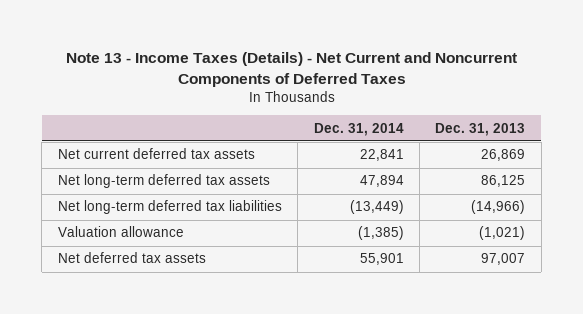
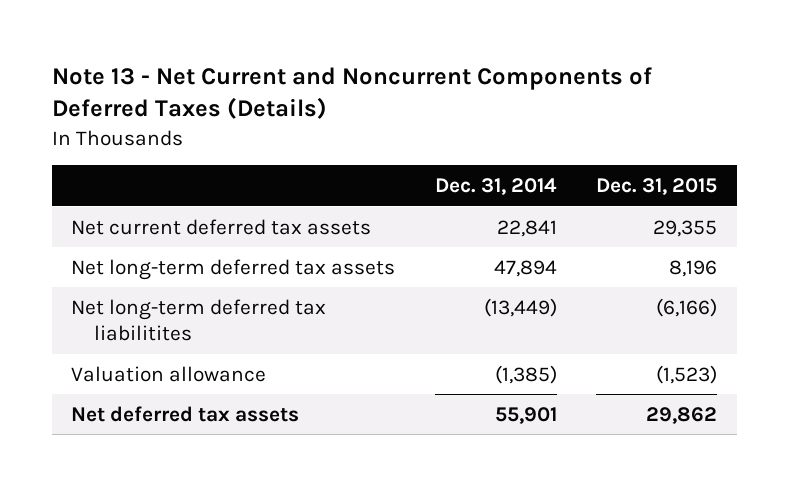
[65,51,517,87] Note 13 - Income Taxes (Details) - Net Current and Noncurrent Components of Deferred Taxes -> [51,66,652,120] Note 13 - Net Current and Noncurrent Components of Deferred Taxes (Details)
[435,122,526,136] Dec. 31, 2013 -> none
none -> [596,178,718,196] Dec. 31, 2015
[57,200,282,215] Net long-term deferred tax liabilities -> [71,298,327,342] Net long-term deferred tax liabilitites

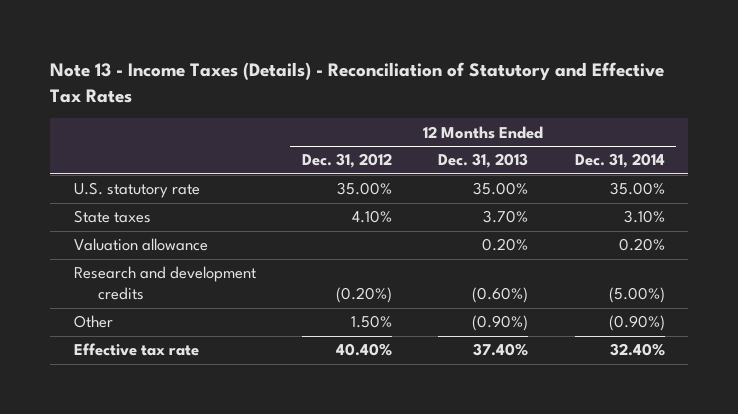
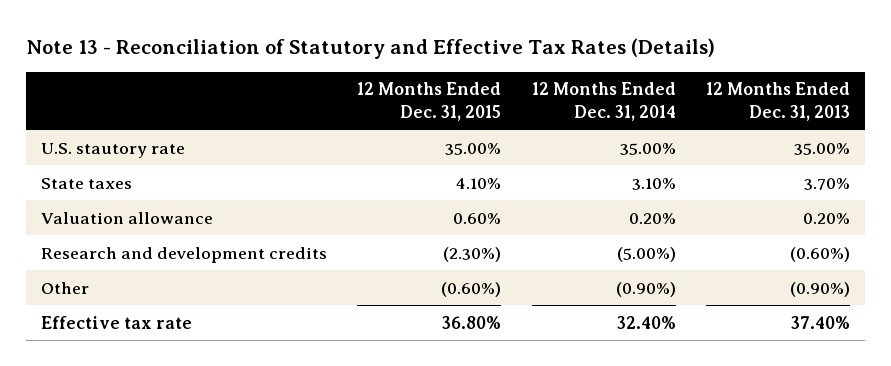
[50,62,665,103] Note 13 - Income Taxes (Details) - Reconciliation of Statutory and Effective Tax Rates -> [26,37,716,59] Note 13 - Reconciliation of Statutory and Effective Tax Rates (Details)
[301,153,392,169] Dec. 31, 2012 -> none
none -> [357,82,502,121] 12 Months Ended Dec. 31, 2015
[73,182,200,199] U.S. statutory rate -> [41,142,186,158] U.S. stautory rate

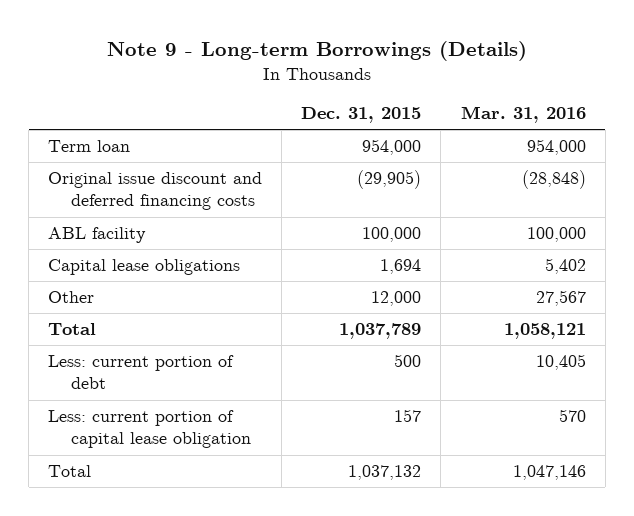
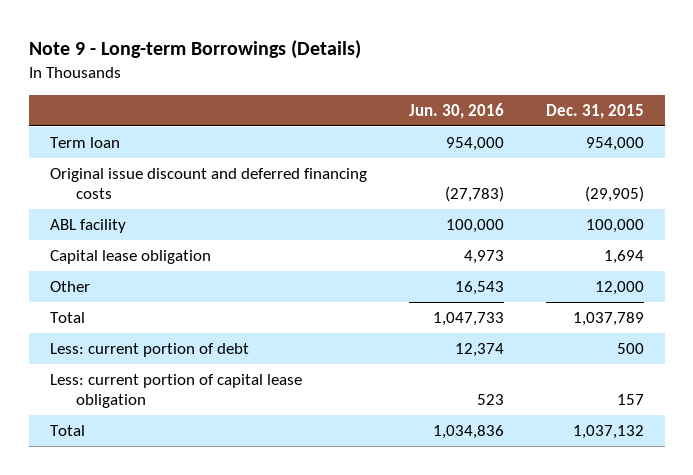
[460,106,586,124] Mar. 31, 2016 -> none
none -> [408,103,504,120] Jun. 30, 2016
[48,259,241,276] Capital lease obligations -> [49,249,211,264] Capital lease obligation

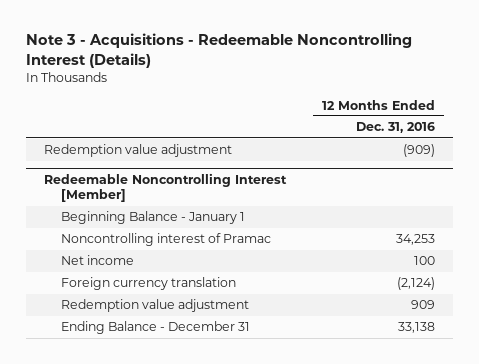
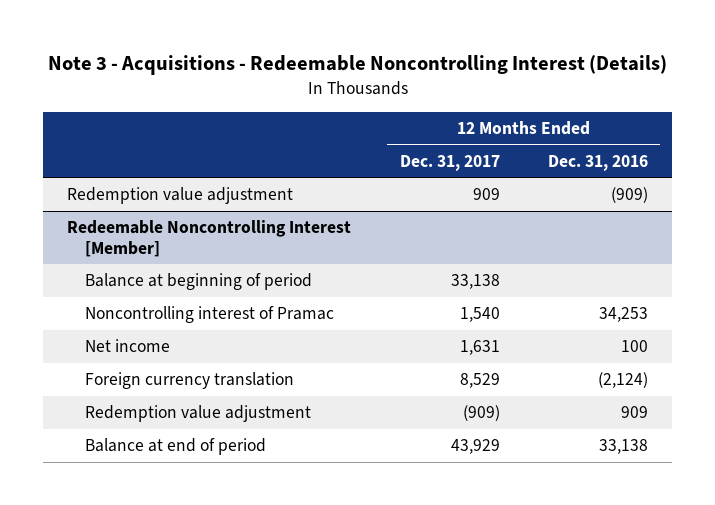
none -> [399,154,500,171] Dec. 31, 2017
[61,211,246,225] Beginning Balance - January 1 -> [84,273,312,291] Balance at beginning of period
[61,321,251,335] Ending Balance - December 31 -> [84,438,266,456] Balance at end of period

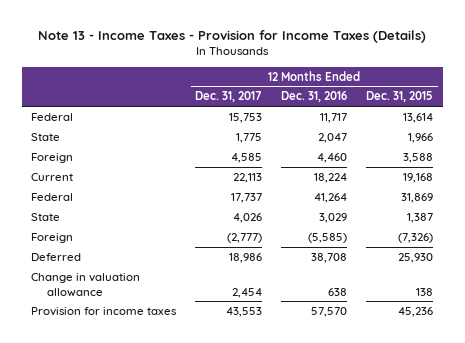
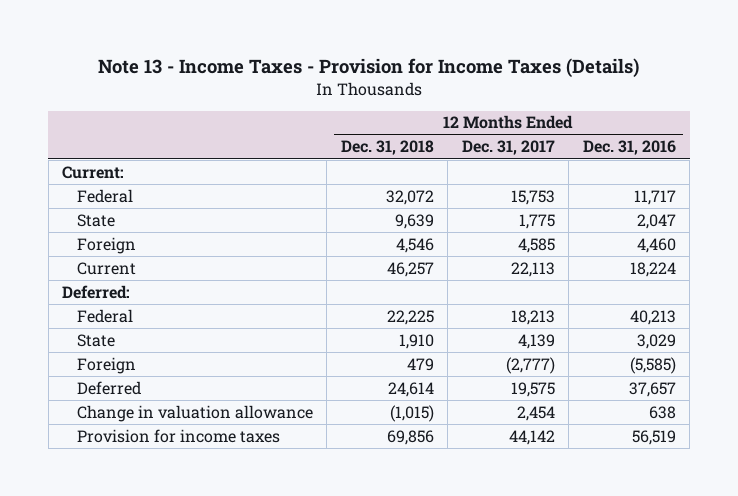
[366,91,434,103] Dec. 31, 2015 -> none
none -> [340,140,434,156] Dec. 31, 2018
none -> [62,165,125,179] Current:
none -> [62,284,131,299] Deferred:
[231,192,263,203] 17,737 -> [510,309,555,325] 18,213
[314,192,348,203] 41,264 -> [629,309,676,325] 40,213
[233,212,263,223] 4,026 -> [517,333,555,349] 4,139
[229,252,263,263] 18,986 -> [510,381,555,397] 19,575
[311,252,348,263] 38,708 -> [628,381,676,397] 37,657
[226,306,263,317] 43,553 -> [508,429,555,445] 44,142
[311,306,348,317] 57,570 -> [631,429,676,445] 56,519

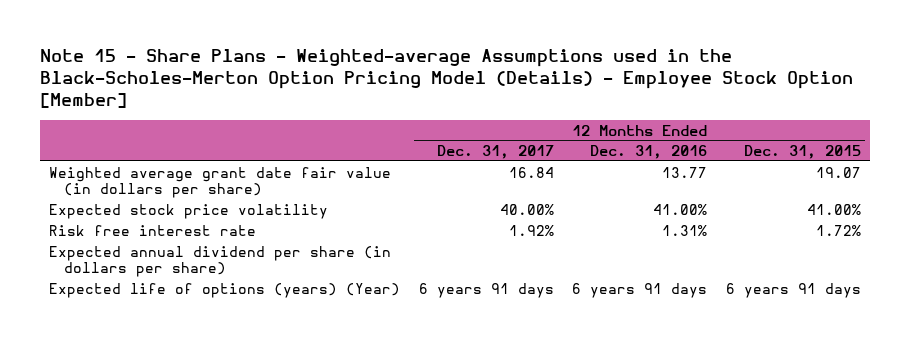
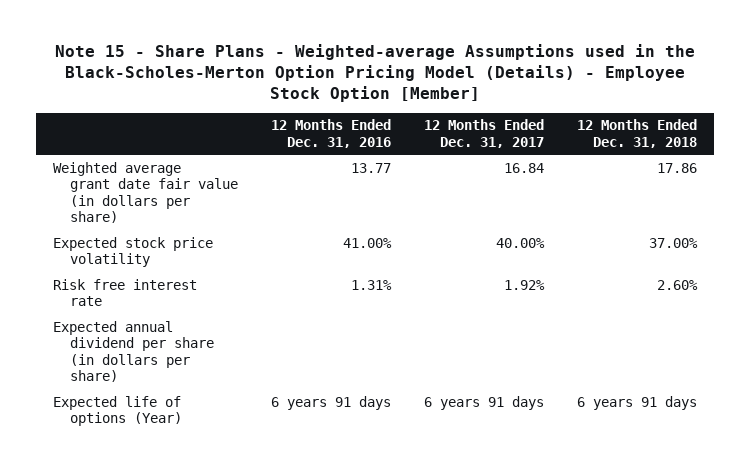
[743,145,861,160] Dec. 31, 2015 -> none
none -> [577,119,698,148] 12 Months Ended Dec. 31, 2018
[49,282,401,298] Expected life of options (years) (Year) -> [52,395,183,427] Expected life of options (Year)

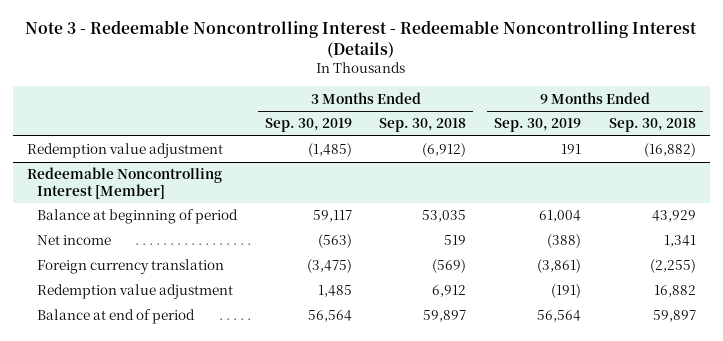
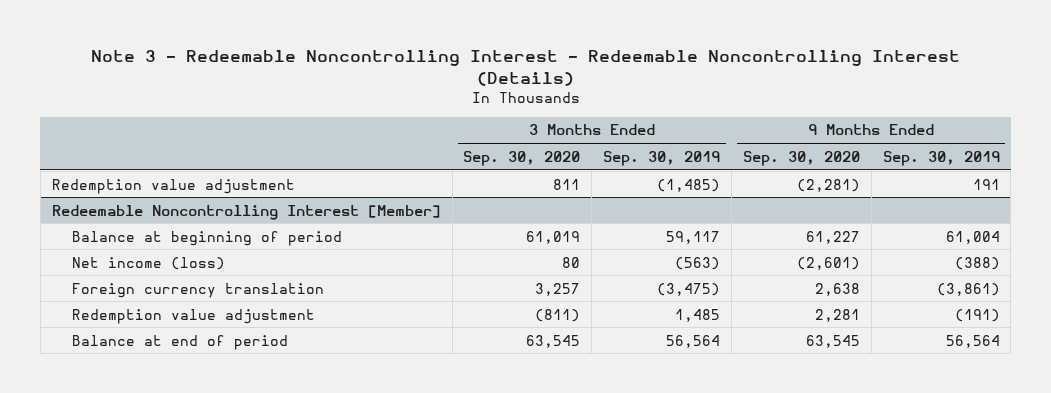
[379,118,467,133] Sep. 30, 2018 -> none
[609,118,697,133] Sep. 30, 2018 -> none
none -> [463,150,581,166] Sep. 30, 2020
none -> [742,150,860,166] Sep. 30, 2020
[36,235,111,246] Net income -> [71,256,225,270] Net income (loss)

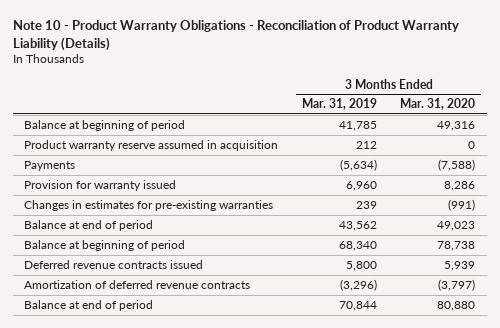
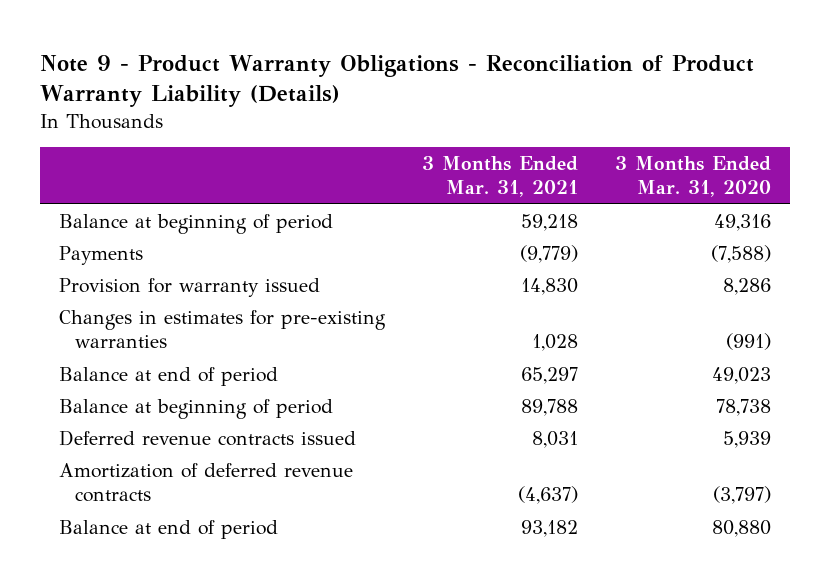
[12,20,459,52] Note 10 - Product Warranty Obligations - Reconciliation of Product Warranty Liability (Details) -> [40,54,755,108] Note 9 - Product Warranty Obligations - Reconciliation of Product Warranty Liability (Details)
[301,98,377,111] Mar. 31, 2019 -> none
none -> [421,156,578,198] 3 Months Ended Mar. 31, 2021
[24,139,279,151] Product warranty reserve assumed in acquisition -> none

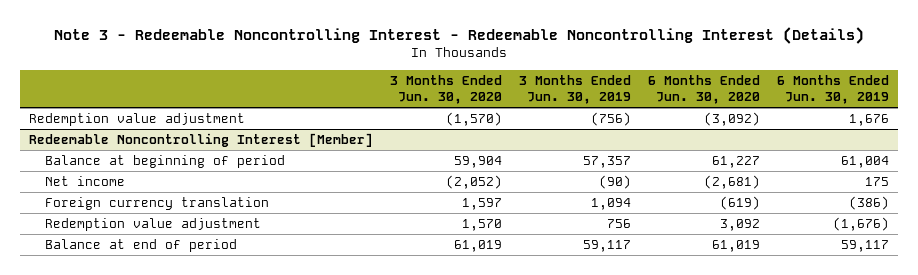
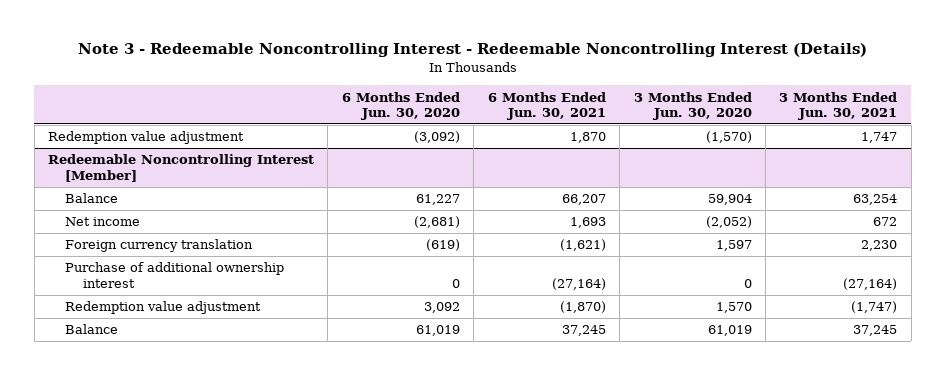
[518,75,631,105] 3 Months Ended Jun. 30, 2019 -> none
[777,75,890,105] 6 Months Ended Jun. 30, 2019 -> none
none -> [487,91,606,121] 6 Months Ended Jun. 30, 2021
none -> [779,91,898,121] 3 Months Ended Jun. 30, 2021
[45,155,286,169] Balance at beginning of period -> [65,193,119,204] Balance
none -> [65,262,285,288] Purchase of additional ownership interest
[45,239,238,253] Balance at end of period -> [65,324,119,335] Balance

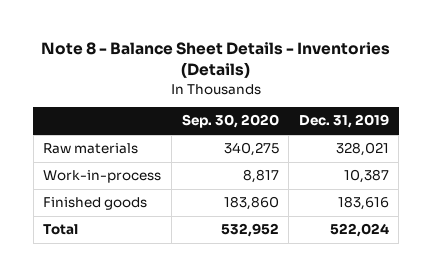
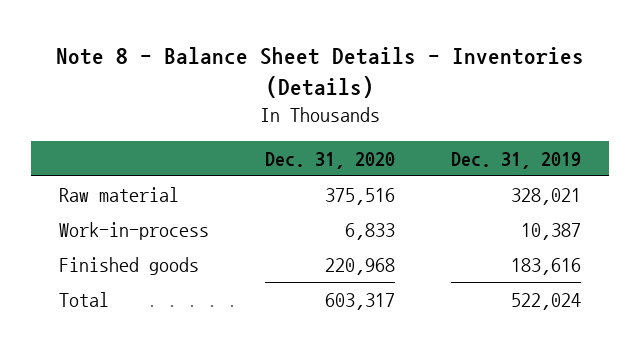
[181,114,279,129] Sep. 30, 2020 -> none
none -> [265,151,396,169] Dec. 31, 2020
[43,143,139,155] Raw materials -> [59,186,180,202] Raw material

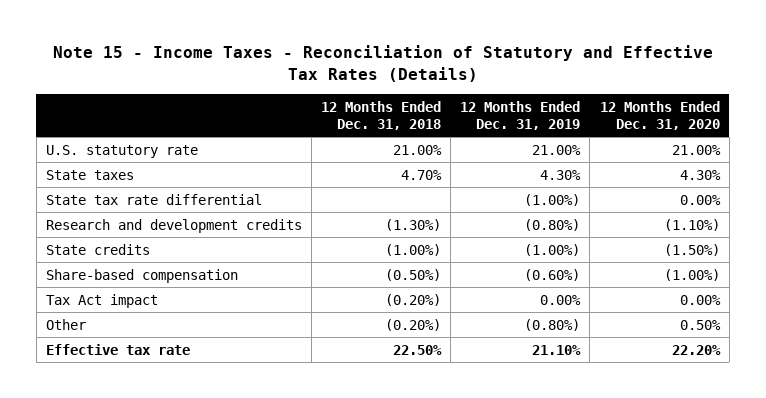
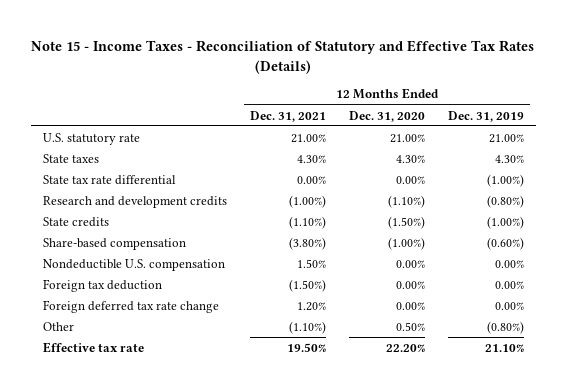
[321,100,442,130] 12 Months Ended Dec. 31, 2018 -> none
none -> [249,110,326,122] Dec. 31, 2021
[45,293,158,308] Tax Act impact -> none
none -> [42,258,225,271] Nondeductible U.S. compensation
none -> [42,278,162,292] Foreign tax deduction
none -> [42,299,219,313] Foreign deferred tax rate change

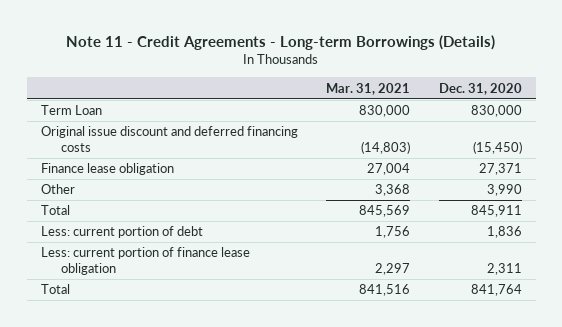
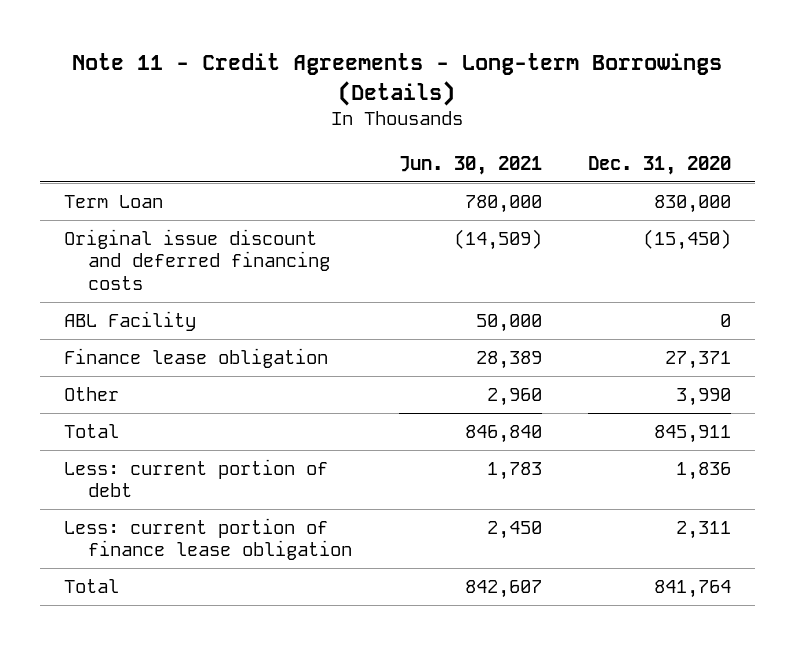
[326,82,411,95] Mar. 31, 2021 -> none
none -> [398,155,542,175] Jun. 30, 2021
none -> [63,311,196,332] ABL Facility

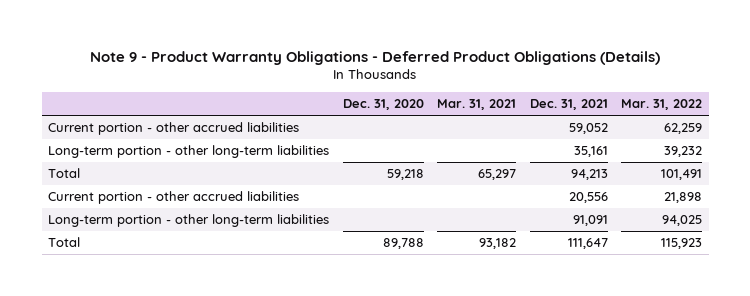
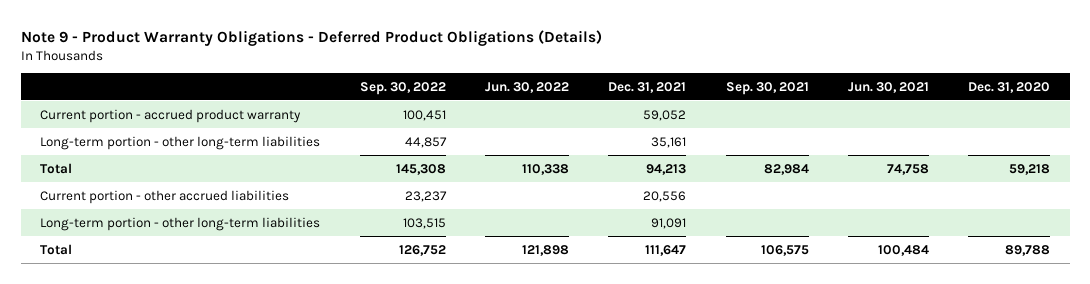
[437,99,517,111] Mar. 31, 2021 -> none
[621,99,703,111] Mar. 31, 2022 -> none
none -> [359,81,446,95] Sep. 30, 2022
none -> [484,81,569,93] Jun. 30, 2022
none -> [725,81,809,95] Sep. 30, 2021
none -> [847,81,929,93] Jun. 30, 2021
[48,121,300,135] Current portion - other accrued liabilities -> [40,108,302,123] Current portion - accrued product warranty

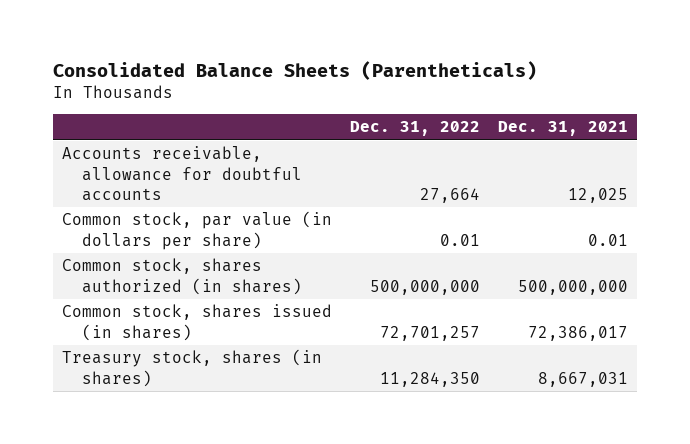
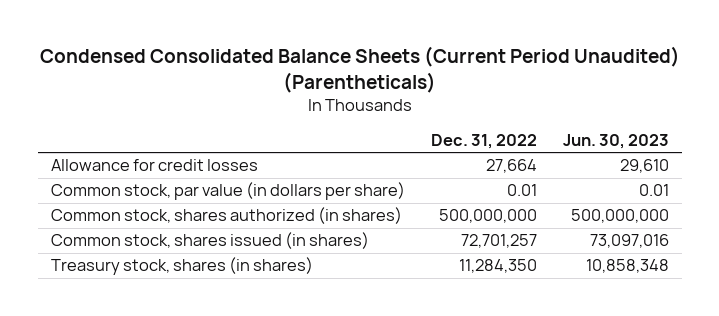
[52,61,537,81] Consolidated Balance Sheets (Parentheticals) -> [39,46,680,93] Condensed Consolidated Balance Sheets (Current Period Unaudited) (Parentheticals)
[497,121,628,137] Dec. 31, 2021 -> none
none -> [562,134,669,150] Jun. 30, 2023
[61,146,303,201] Accounts receivable, allowance for doubtful accounts -> [50,159,258,172] Allowance for credit losses

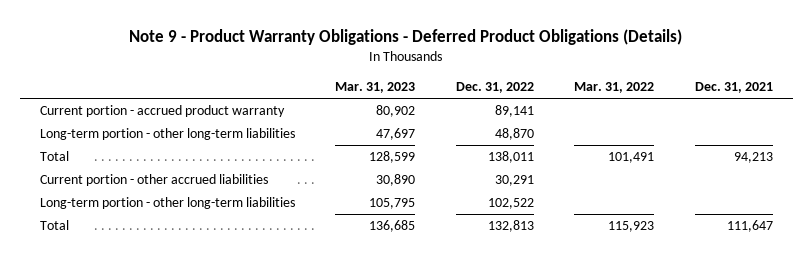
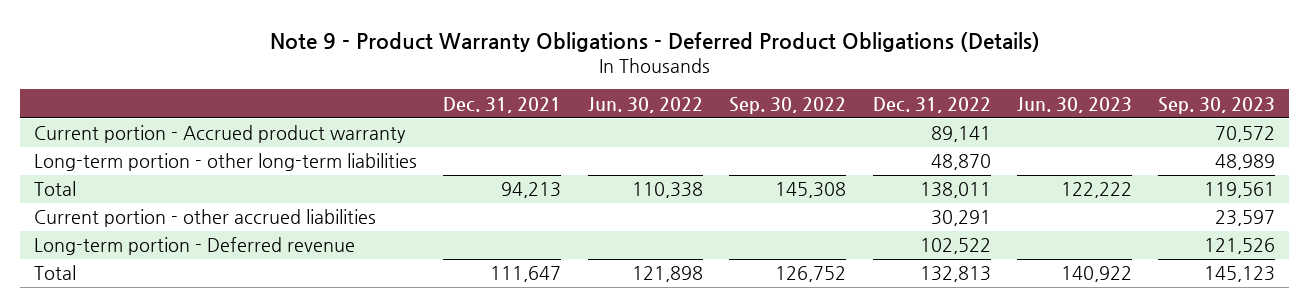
[335,82,416,94] Mar. 31, 2023 -> none
[574,82,655,94] Mar. 31, 2022 -> none
none -> [587,96,703,113] Jun. 30, 2022
none -> [729,96,847,114] Sep. 30, 2022
none -> [1017,96,1133,113] Jun. 30, 2023
none -> [1158,96,1276,114] Sep. 30, 2023
[39,105,285,118] Current portion - accrued product warranty -> [33,125,406,144] Current portion - Accrued product warranty
[39,197,295,210] Long-term portion - other long-term liabilities -> [33,237,355,256] Long-term portion - Deferred revenue

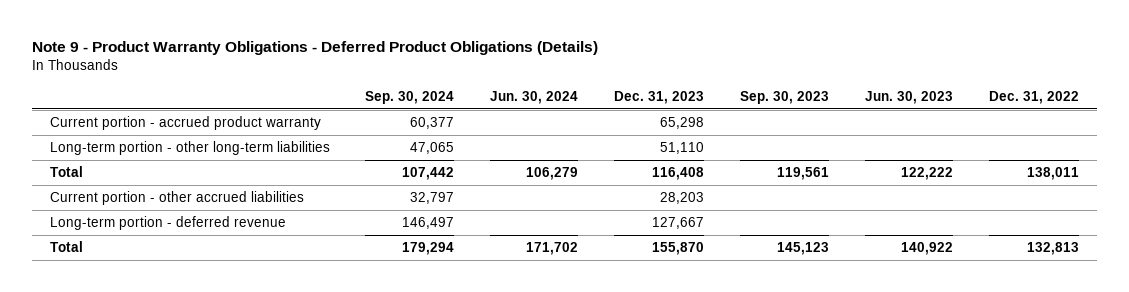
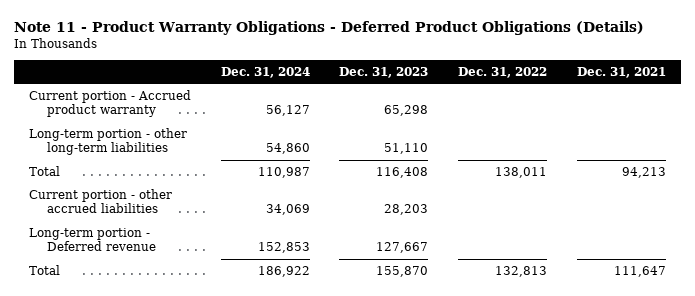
[31,41,598,56] Note 9 - Product Warranty Obligations - Deferred Product Obligations (Details) -> [14,21,645,36] Note 11 - Product Warranty Obligations - Deferred Product Obligations (Details)
[365,90,455,104] Sep. 30, 2024 -> none
[490,90,579,104] Jun. 30, 2024 -> none
[740,90,830,104] Sep. 30, 2023 -> none
[865,90,954,104] Jun. 30, 2023 -> none
none -> [220,66,310,78] Dec. 31, 2024
none -> [576,66,666,78] Dec. 31, 2021
[49,116,321,131] Current portion - accrued product warranty -> [29,89,192,118] Current portion - Accrued product warranty
[49,216,286,231] Long-term portion - deferred revenue -> [29,227,156,252] Long-term portion - Deferred revenue

